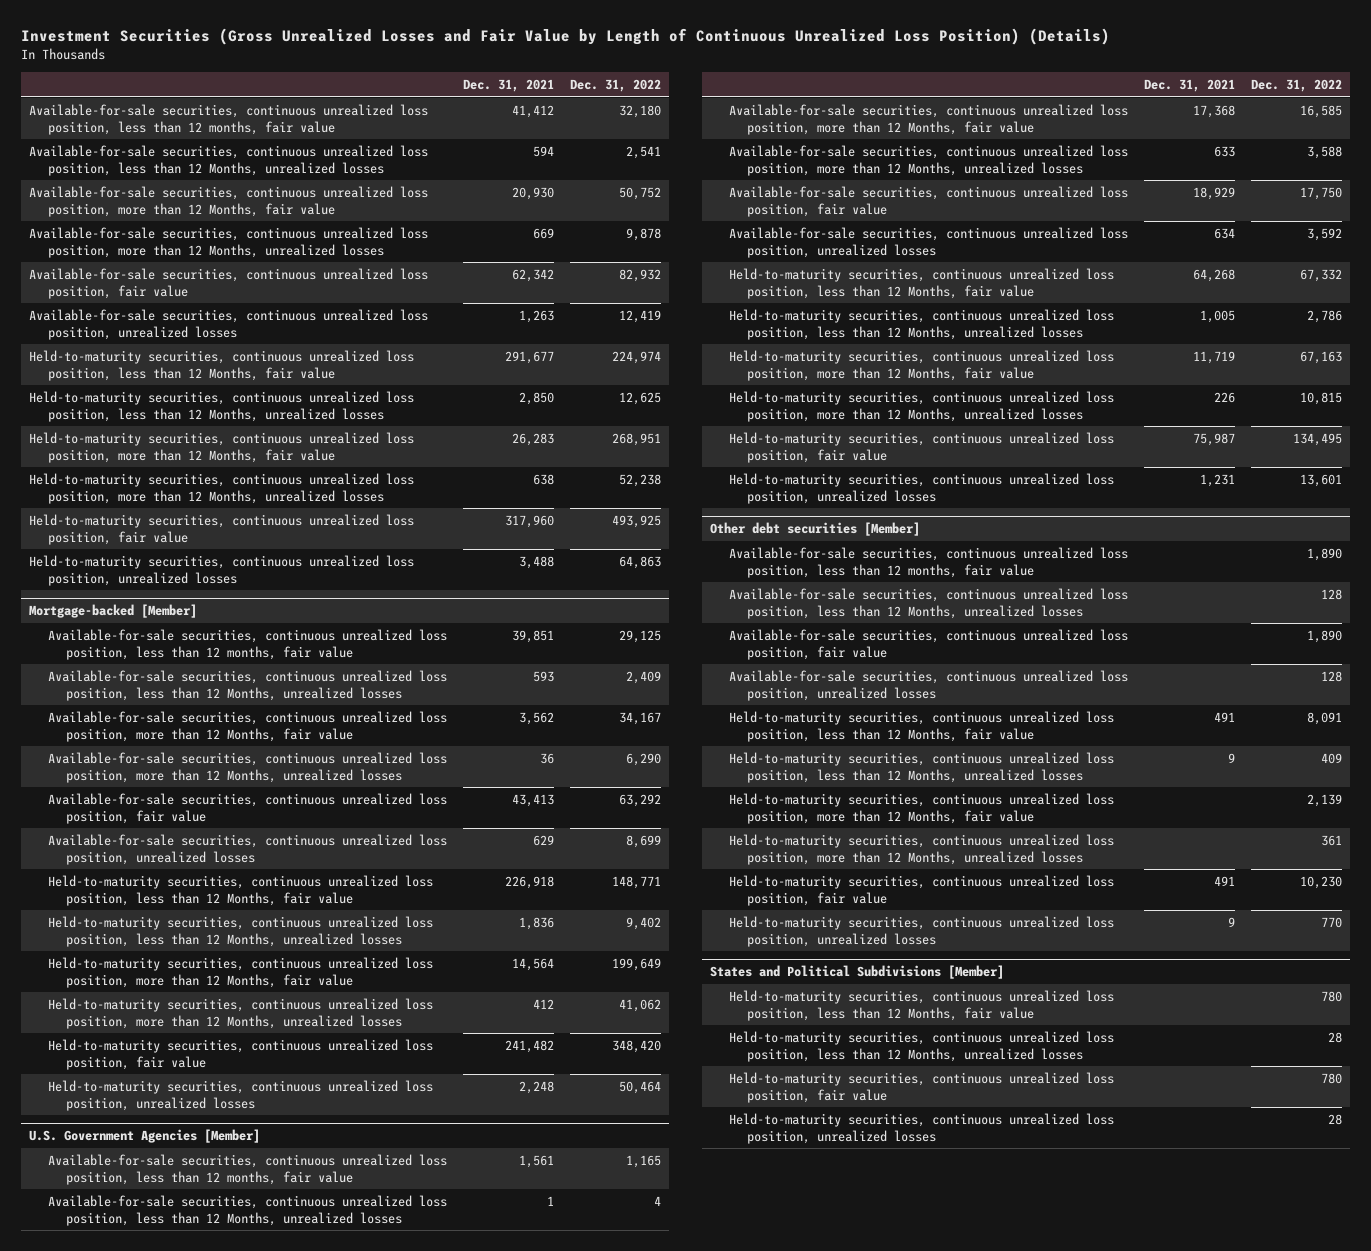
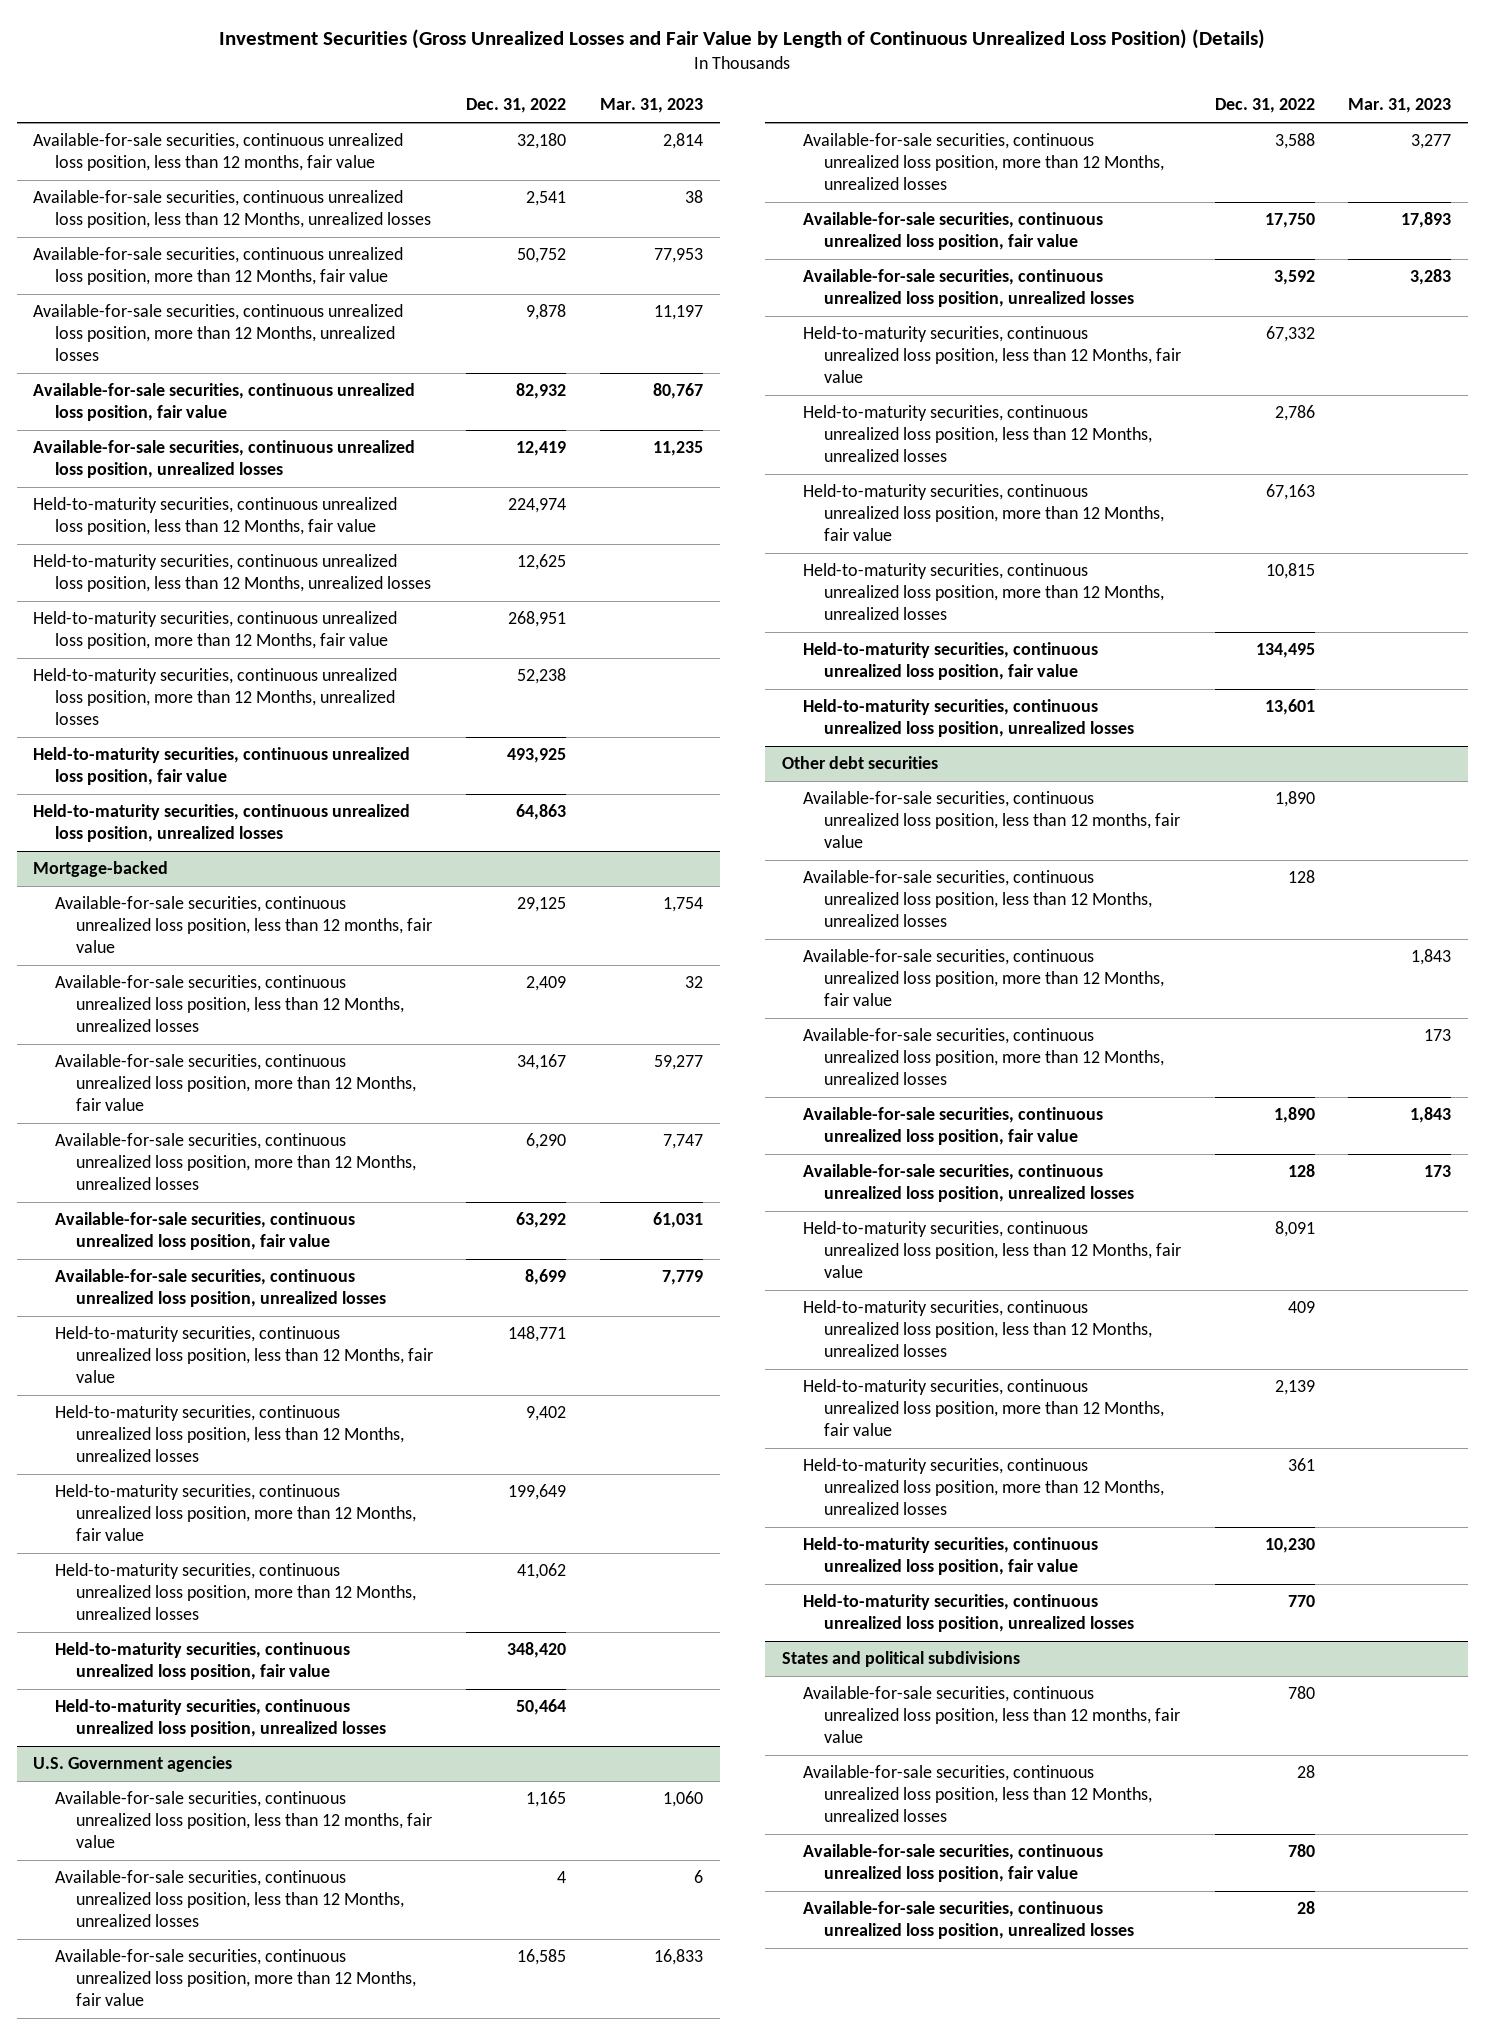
[462,79,554,93] Dec. 31, 2021 -> none
none -> [600,98,704,114] Mar. 31, 2023
[28,604,197,619] Mortgage-backed [Member] -> [33,861,169,878] Mortgage-backed
[28,1129,260,1144] U.S. Government Agencies [Member] -> [33,1756,233,1773] U.S. Government agencies
[709,522,920,537] Other debt securities [Member] -> [781,756,938,770] Other debt securities
none -> [802,949,1164,1007] Available-for-sale securities, continuous unrealized loss position, more than 12 Months, fair value
none -> [802,1028,1164,1086] Available-for-sale securities, continuous unrealized loss position, more than 12 Months, unrealized losses
[728,1113,1114,1144] Held-to-maturity securities, continuous unrealized loss position, unrealized losses -> none
[709,965,1004,980] States and Political Subdivisions [Member] -> [781,1651,1020,1668] States and political subdivisions
[728,990,1114,1021] Held-to-maturity securities, continuous unrealized loss position, less than 12 Months, fair value -> [802,1686,1180,1744] Available-for-sale securities, continuous unrealized loss position, less than 12 months, fair value
[728,1031,1114,1062] Held-to-maturity securities, continuous unrealized loss position, less than 12 Months, unrealized losses -> [802,1765,1152,1823] Available-for-sale securities, continuous unrealized loss position, less than 12 Months, unrealized losses
[728,1072,1114,1103] Held-to-maturity securities, continuous unrealized loss position, fair value -> [802,1844,1103,1883] Available-for-sale securities, continuous unrealized loss position, fair value
none -> [802,1901,1134,1940] Available-for-sale securities, continuous unrealized loss position, unrealized losses

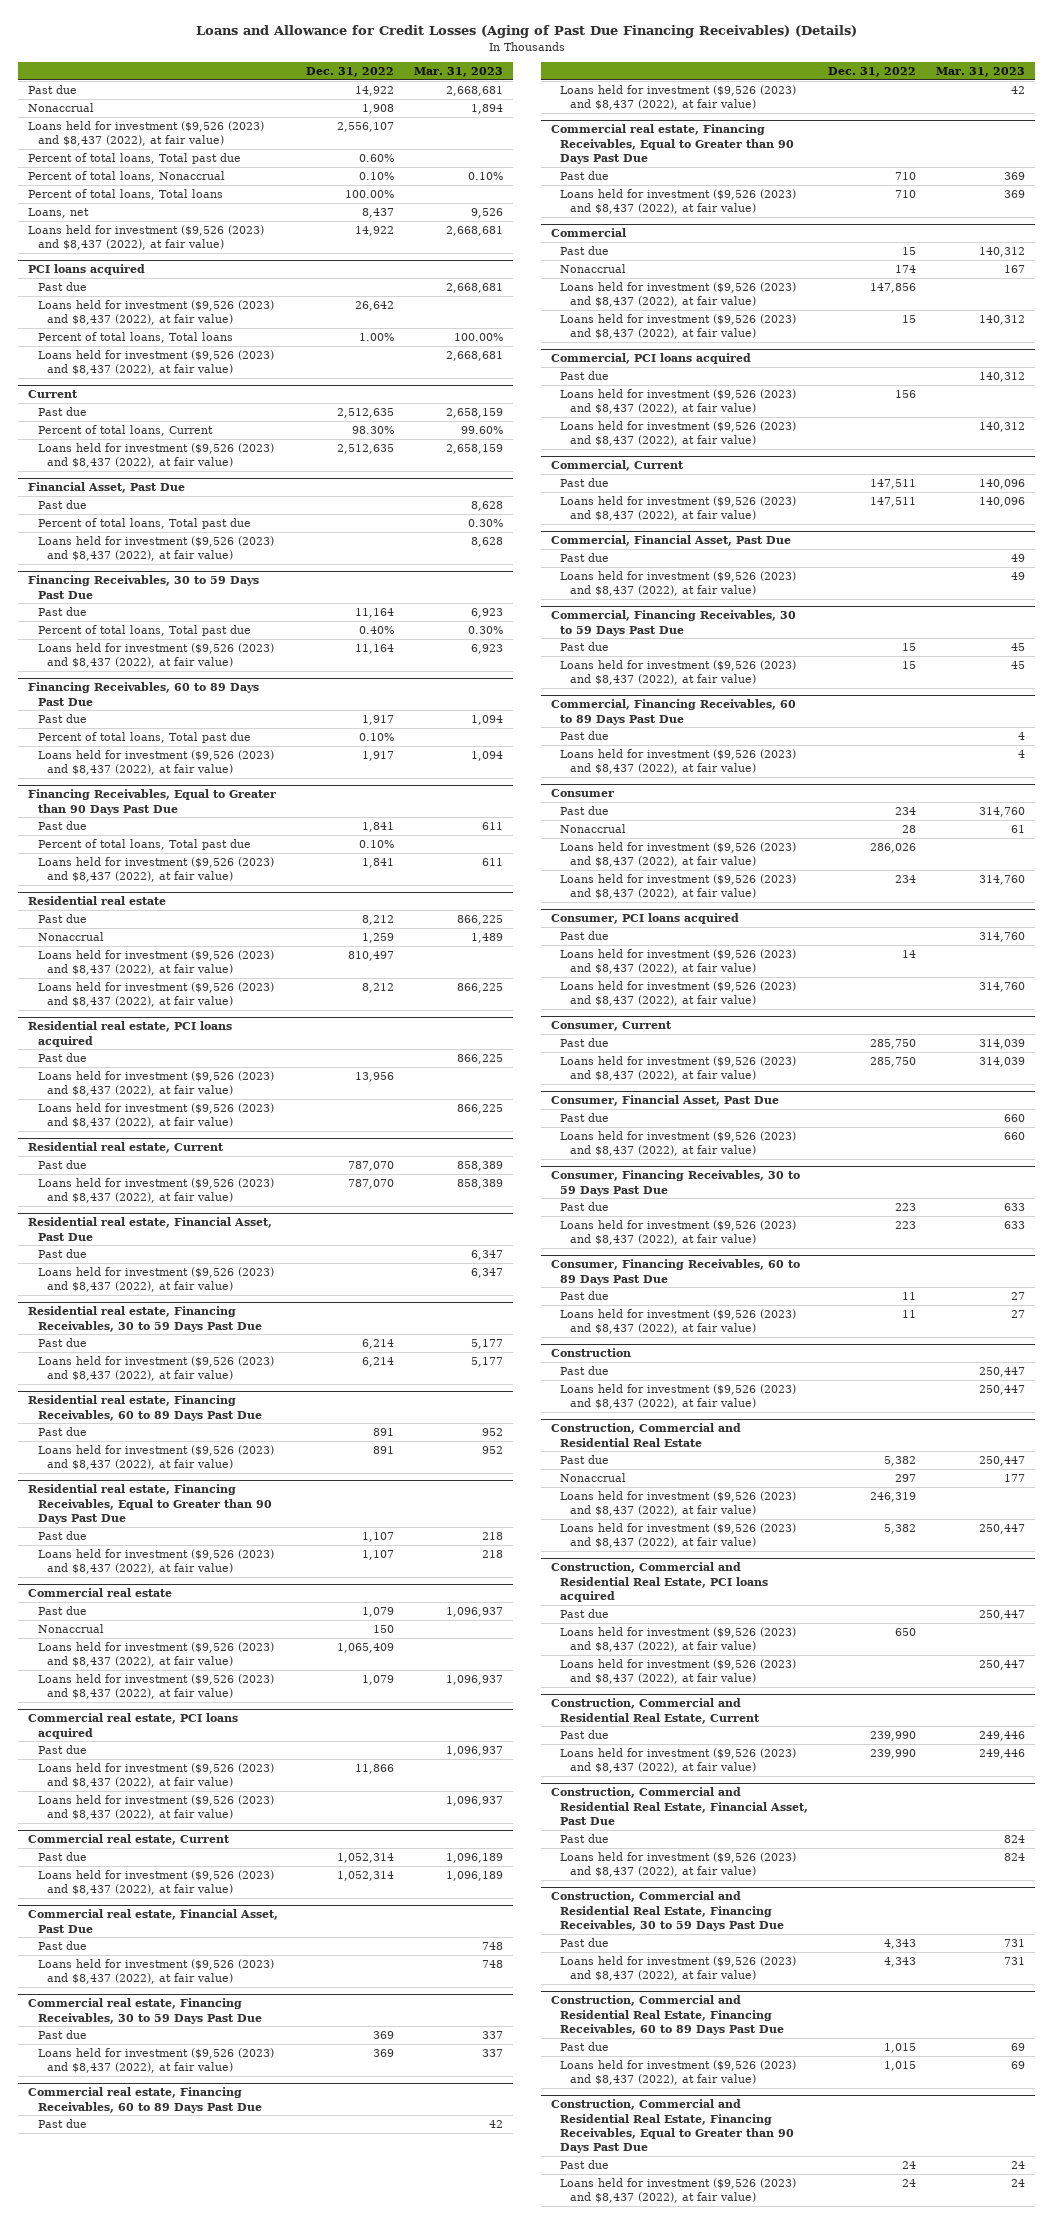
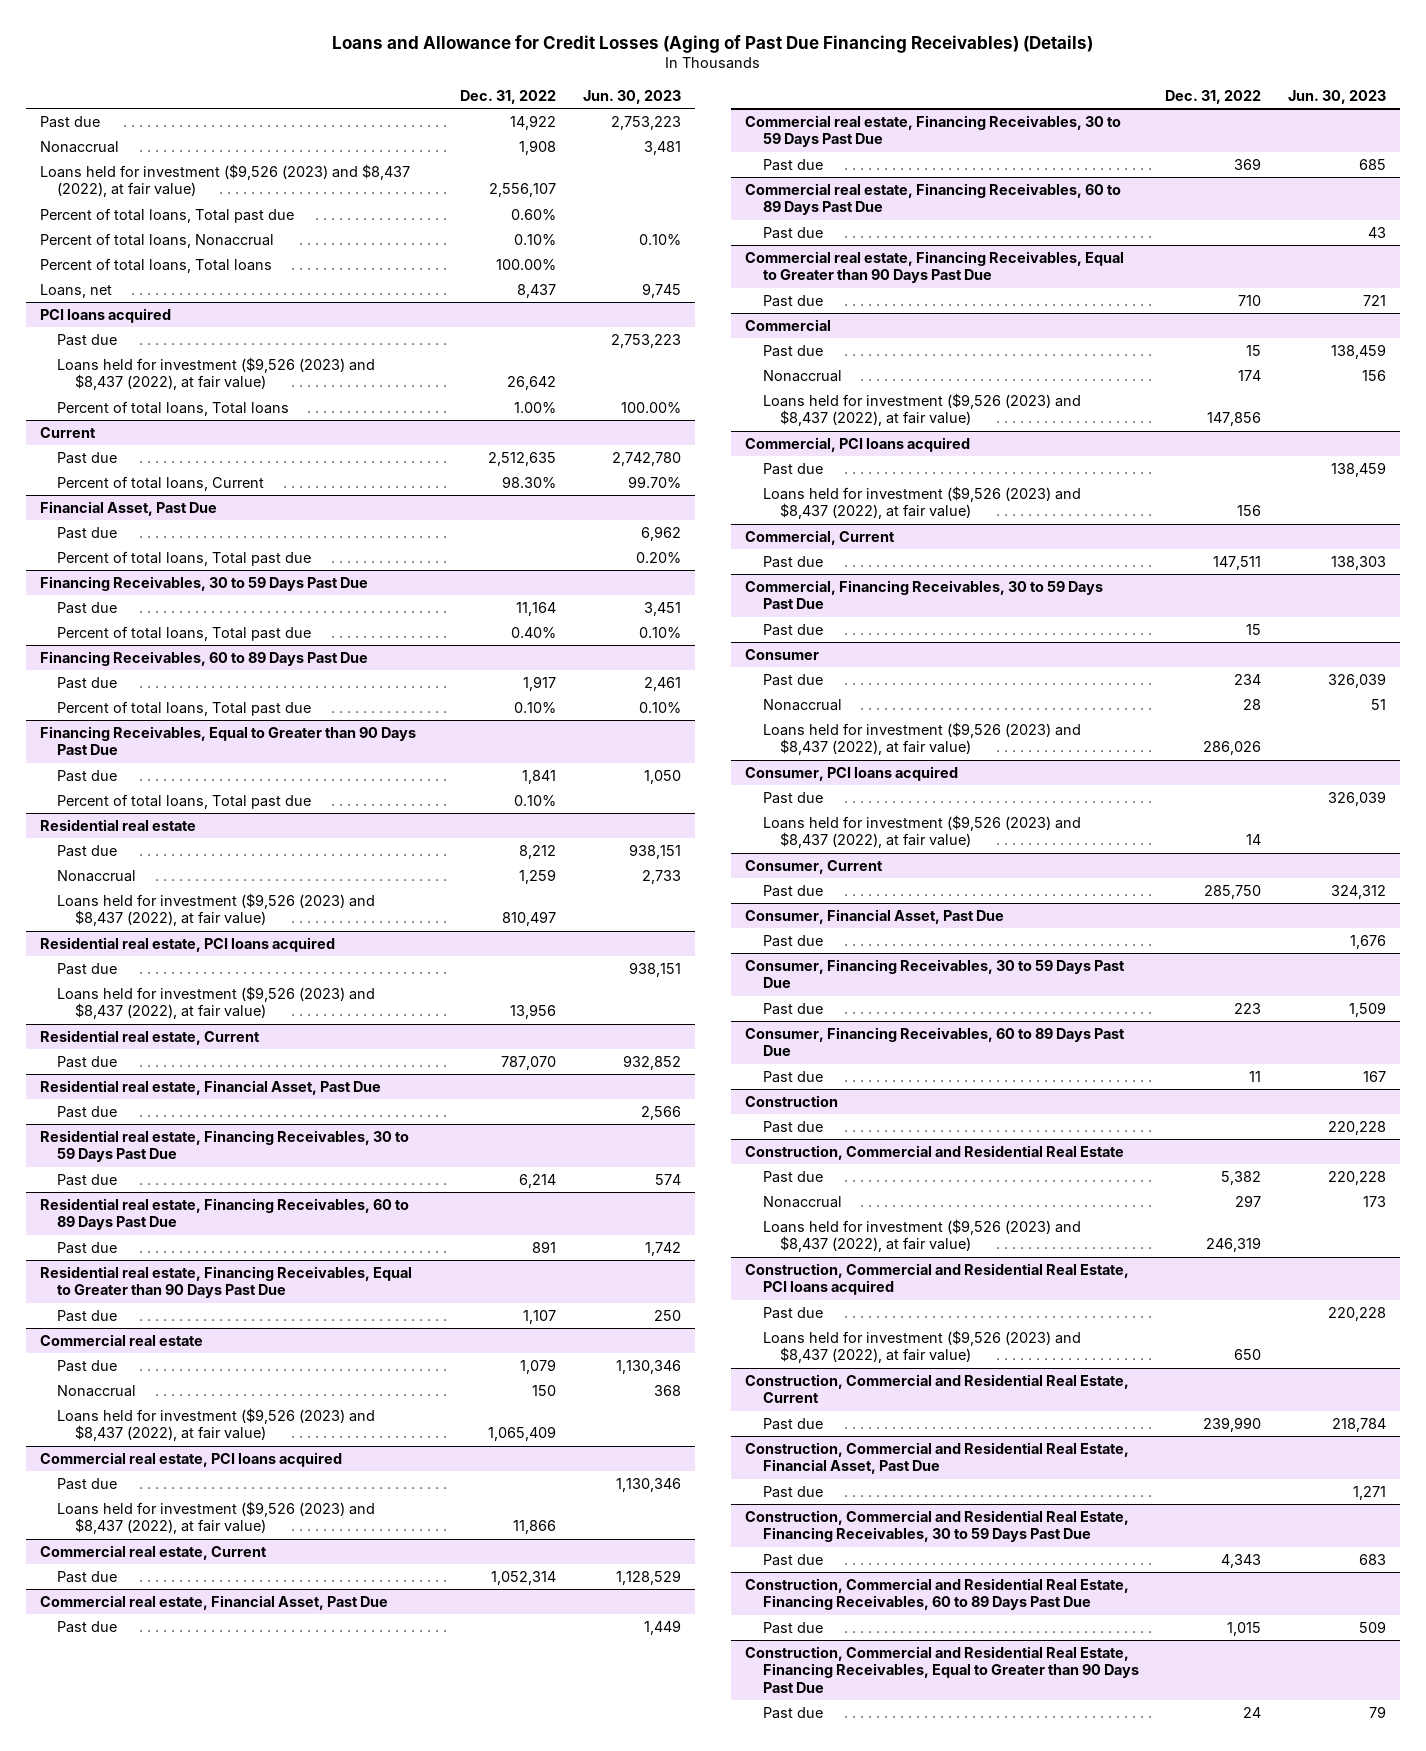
[413,66,503,77] Mar. 31, 2023 -> none
none -> [583,89,682,104] Jun. 30, 2023
[28,225,265,251] Loans held for investment ($9,526 (2023) and $8,437 (2022), at fair value) -> none
[37,350,274,376] Loans held for investment ($9,526 (2023) and $8,437 (2022), at fair value) -> none
[37,443,274,469] Loans held for investment ($9,526 (2023) and $8,437 (2022), at fair value) -> none
[37,536,274,562] Loans held for investment ($9,526 (2023) and $8,437 (2022), at fair value) -> none
[37,643,274,669] Loans held for investment ($9,526 (2023) and $8,437 (2022), at fair value) -> none
[37,750,274,776] Loans held for investment ($9,526 (2023) and $8,437 (2022), at fair value) -> none
[37,857,274,883] Loans held for investment ($9,526 (2023) and $8,437 (2022), at fair value) -> none
[37,982,274,1008] Loans held for investment ($9,526 (2023) and $8,437 (2022), at fair value) -> none
[37,1103,274,1129] Loans held for investment ($9,526 (2023) and $8,437 (2022), at fair value) -> none
[37,1178,274,1204] Loans held for investment ($9,526 (2023) and $8,437 (2022), at fair value) -> none
[37,1267,274,1293] Loans held for investment ($9,526 (2023) and $8,437 (2022), at fair value) -> none
[37,1356,274,1382] Loans held for investment ($9,526 (2023) and $8,437 (2022), at fair value) -> none
[37,1445,274,1471] Loans held for investment ($9,526 (2023) and $8,437 (2022), at fair value) -> none
[37,1549,274,1575] Loans held for investment ($9,526 (2023) and $8,437 (2022), at fair value) -> none
[37,1674,274,1700] Loans held for investment ($9,526 (2023) and $8,437 (2022), at fair value) -> none
[37,1795,274,1821] Loans held for investment ($9,526 (2023) and $8,437 (2022), at fair value) -> none
[37,1870,274,1896] Loans held for investment ($9,526 (2023) and $8,437 (2022), at fair value) -> none
[37,1959,274,1985] Loans held for investment ($9,526 (2023) and $8,437 (2022), at fair value) -> none
[37,2048,274,2074] Loans held for investment ($9,526 (2023) and $8,437 (2022), at fair value) -> none
[560,85,797,111] Loans held for investment ($9,526 (2023) and $8,437 (2022), at fair value) -> none
[560,189,797,215] Loans held for investment ($9,526 (2023) and $8,437 (2022), at fair value) -> none
[560,314,797,340] Loans held for investment ($9,526 (2023) and $8,437 (2022), at fair value) -> none
[560,421,797,447] Loans held for investment ($9,526 (2023) and $8,437 (2022), at fair value) -> none
[560,496,797,522] Loans held for investment ($9,526 (2023) and $8,437 (2022), at fair value) -> none
[550,535,791,547] Commercial, Financial Asset, Past Due -> none
[560,553,610,563] Past due -> none
[560,571,797,597] Loans held for investment ($9,526 (2023) and $8,437 (2022), at fair value) -> none
[560,660,797,686] Loans held for investment ($9,526 (2023) and $8,437 (2022), at fair value) -> none
[550,699,796,725] Commercial, Financing Receivables, 60 to 89 Days Past Due -> none
[560,731,610,741] Past due -> none
[560,749,797,775] Loans held for investment ($9,526 (2023) and $8,437 (2022), at fair value) -> none
[560,874,797,900] Loans held for investment ($9,526 (2023) and $8,437 (2022), at fair value) -> none
[560,981,797,1007] Loans held for investment ($9,526 (2023) and $8,437 (2022), at fair value) -> none
[560,1056,797,1082] Loans held for investment ($9,526 (2023) and $8,437 (2022), at fair value) -> none
[560,1131,797,1157] Loans held for investment ($9,526 (2023) and $8,437 (2022), at fair value) -> none
[560,1220,797,1246] Loans held for investment ($9,526 (2023) and $8,437 (2022), at fair value) -> none
[560,1309,797,1335] Loans held for investment ($9,526 (2023) and $8,437 (2022), at fair value) -> none
[560,1384,797,1410] Loans held for investment ($9,526 (2023) and $8,437 (2022), at fair value) -> none
[560,1523,797,1549] Loans held for investment ($9,526 (2023) and $8,437 (2022), at fair value) -> none
[560,1659,797,1685] Loans held for investment ($9,526 (2023) and $8,437 (2022), at fair value) -> none
[560,1748,797,1774] Loans held for investment ($9,526 (2023) and $8,437 (2022), at fair value) -> none
[560,1852,797,1878] Loans held for investment ($9,526 (2023) and $8,437 (2022), at fair value) -> none
[560,1956,797,1982] Loans held for investment ($9,526 (2023) and $8,437 (2022), at fair value) -> none
[560,2060,797,2086] Loans held for investment ($9,526 (2023) and $8,437 (2022), at fair value) -> none
[560,2178,797,2204] Loans held for investment ($9,526 (2023) and $8,437 (2022), at fair value) -> none

